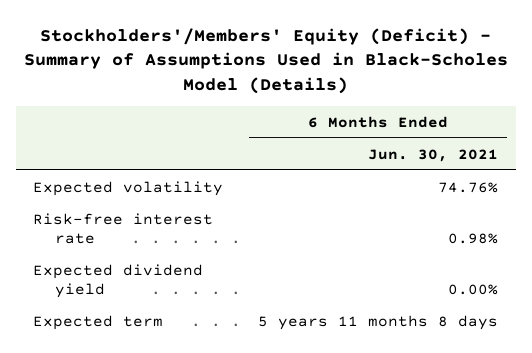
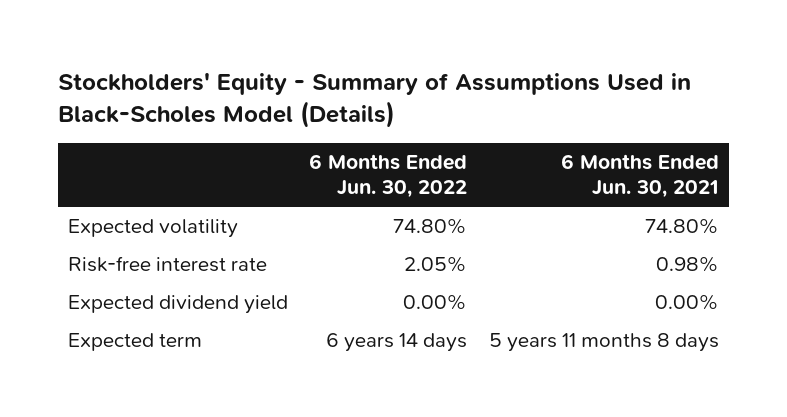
[23,27,508,94] Stockholders'/Members' Equity (Deficit) - Summary of Assumptions Used in Black-Scholes Model (Details) -> [57,72,691,129] Stockholders' Equity - Summary of Assumptions Used in Black-Scholes Model (Details)
none -> [309,153,468,199] 6 Months Ended Jun. 30, 2022
[438,181,499,193] 74.76% -> [644,218,719,235] 74.80%

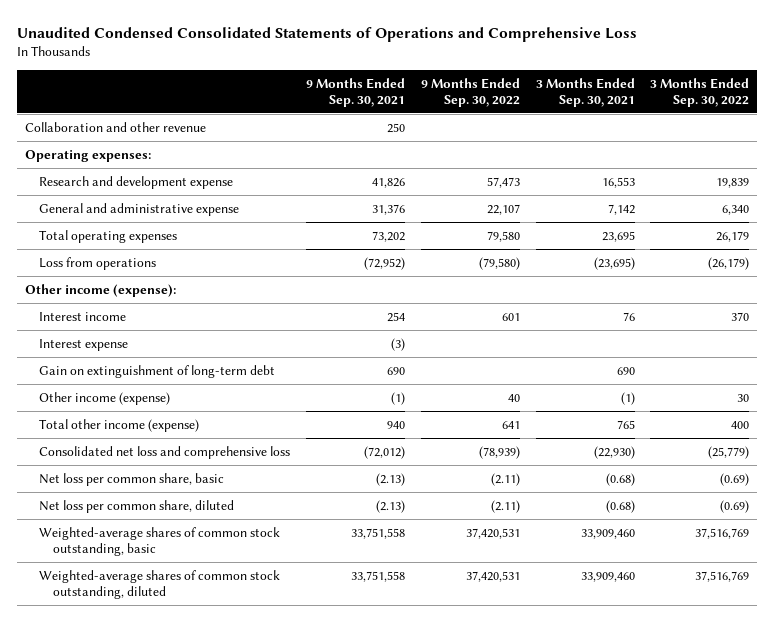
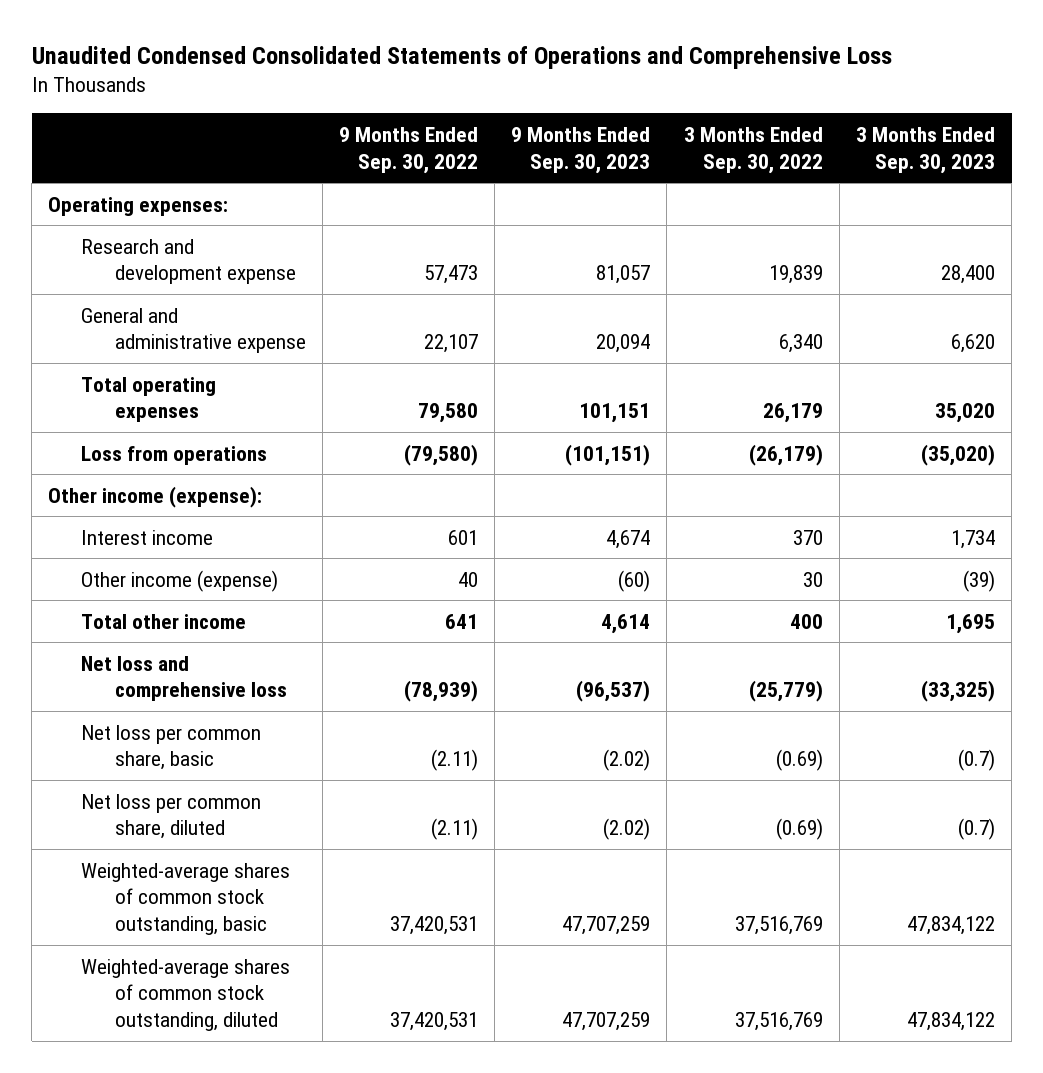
[306,77,406,107] 9 Months Ended Sep. 30, 2021 -> none
[535,77,635,107] 3 Months Ended Sep. 30, 2021 -> none
none -> [511,126,651,174] 9 Months Ended Sep. 30, 2023
none -> [855,126,995,174] 3 Months Ended Sep. 30, 2023
[25,121,207,132] Collaboration and other revenue -> none
[39,338,129,351] Interest expense -> none
[39,364,276,378] Gain on extinguishment of long-term debt -> none
[39,418,200,432] Total other income (expense) -> [81,613,247,629] Total other income
[39,445,291,459] Consolidated net loss and comprehensive loss -> [81,655,287,702] Net loss and comprehensive loss

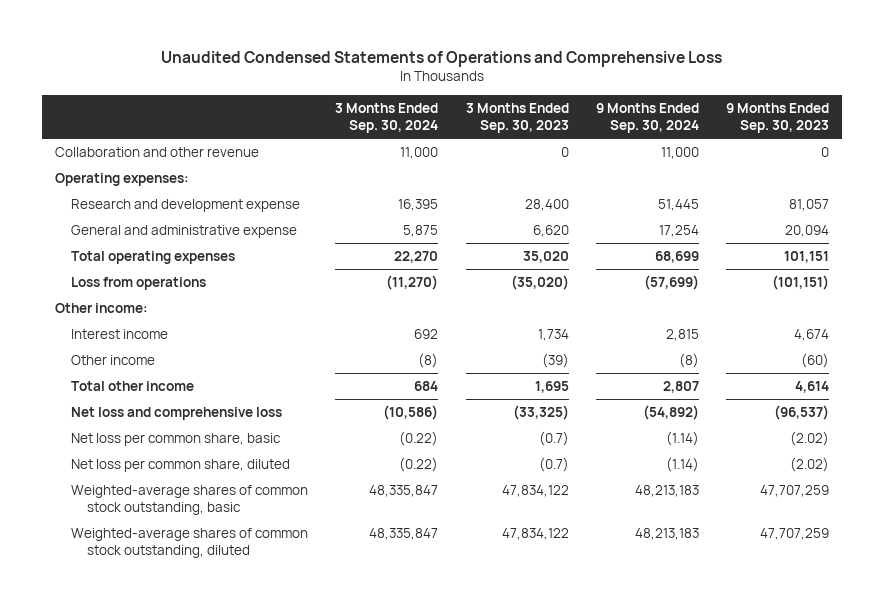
[31,46,892,70] Unaudited Condensed Consolidated Statements of Operations and Comprehensive Loss -> [160,50,722,67] Unaudited Condensed Statements of Operations and Comprehensive Loss
[338,126,478,174] 9 Months Ended Sep. 30, 2022 -> none
[683,126,823,174] 3 Months Ended Sep. 30, 2022 -> none
none -> [335,103,439,134] 3 Months Ended Sep. 30, 2024
none -> [595,103,699,134] 9 Months Ended Sep. 30, 2024
none -> [55,147,260,158] Collaboration and other revenue
[48,485,263,508] Other income (expense): -> [55,303,149,314] Other income:
[81,569,279,592] Other income (expense) -> [71,355,156,366] Other income

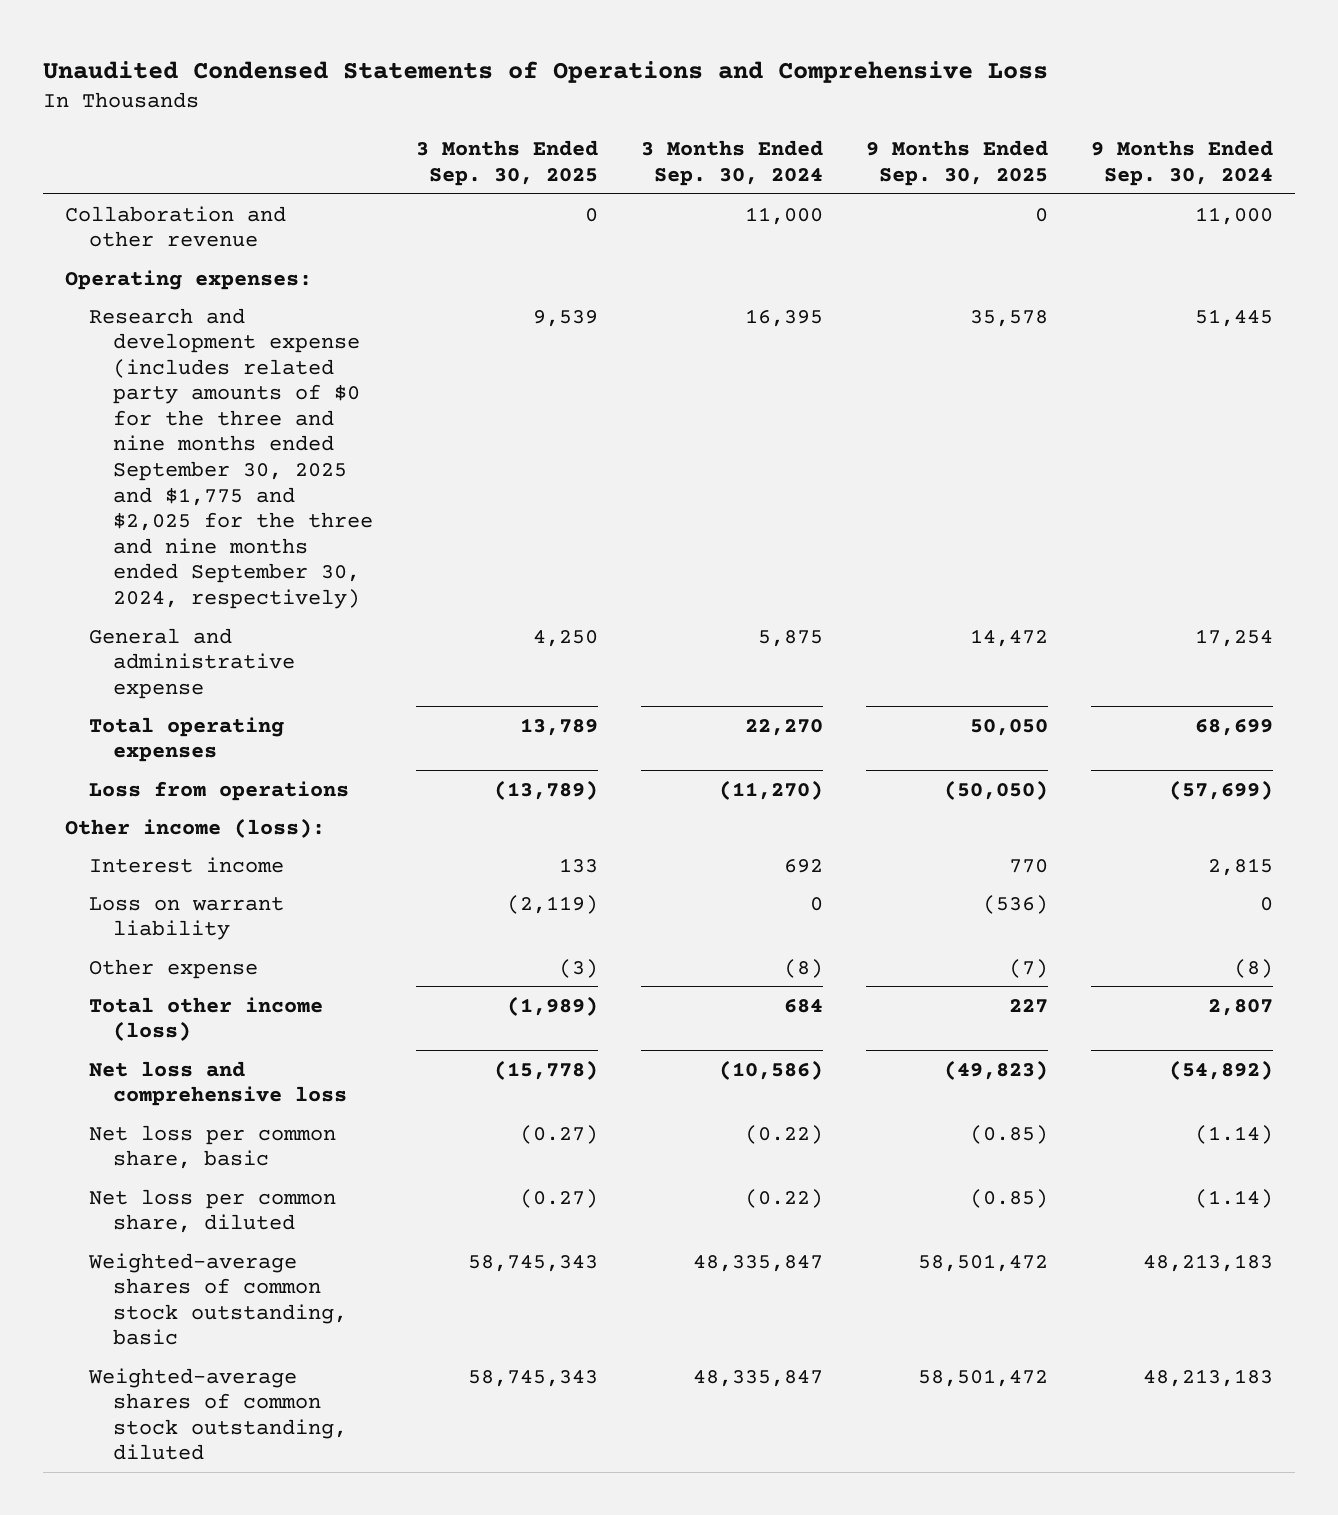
[465,103,569,134] 3 Months Ended Sep. 30, 2023 -> none
[725,103,829,134] 9 Months Ended Sep. 30, 2023 -> none
none -> [416,140,599,186] 3 Months Ended Sep. 30, 2025
none -> [866,140,1049,186] 9 Months Ended Sep. 30, 2025
[71,199,301,213] Research and development expense -> [88,307,374,610] Research and development expense (includes related party amounts of $0 for the three and nine months ended September 30, 2025 and $1,775 and $2,025 for the three and nine months ended September 30, 2024, respectively)
[55,303,149,314] Other income: -> [64,817,325,838] Other income (loss):
[71,355,156,366] Other income -> none
none -> [88,896,284,941] Loss on warrant liability
none -> [88,958,258,979] Other expense
[71,381,195,392] Total other income -> [88,996,323,1042] Total other income (loss)

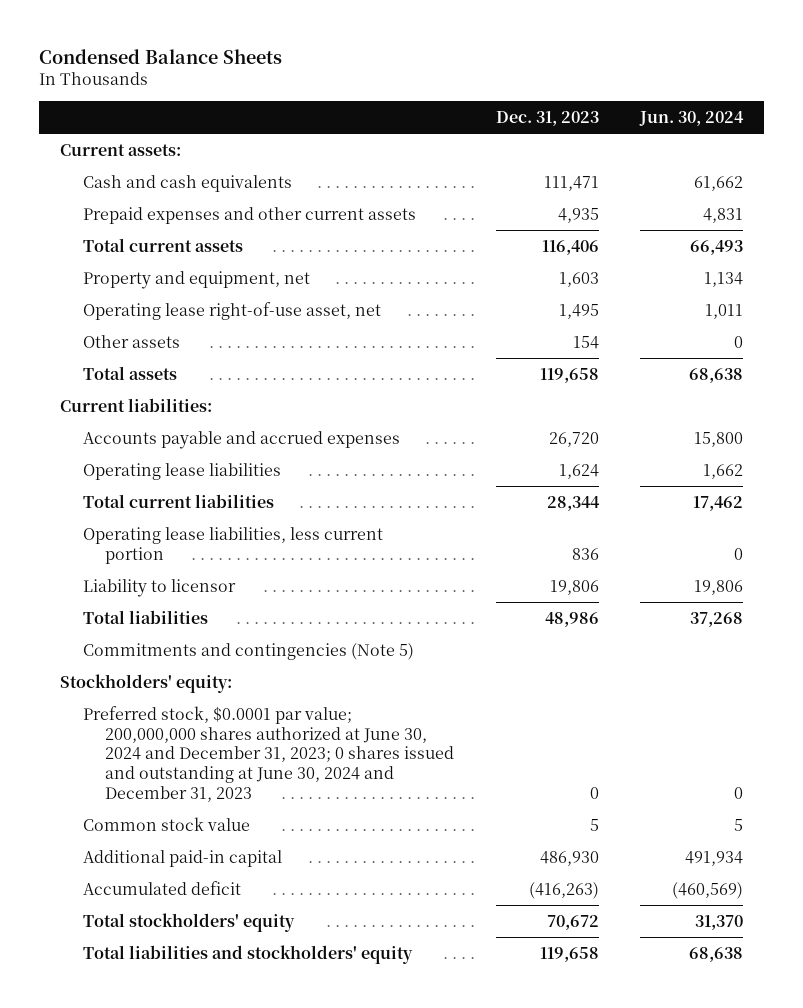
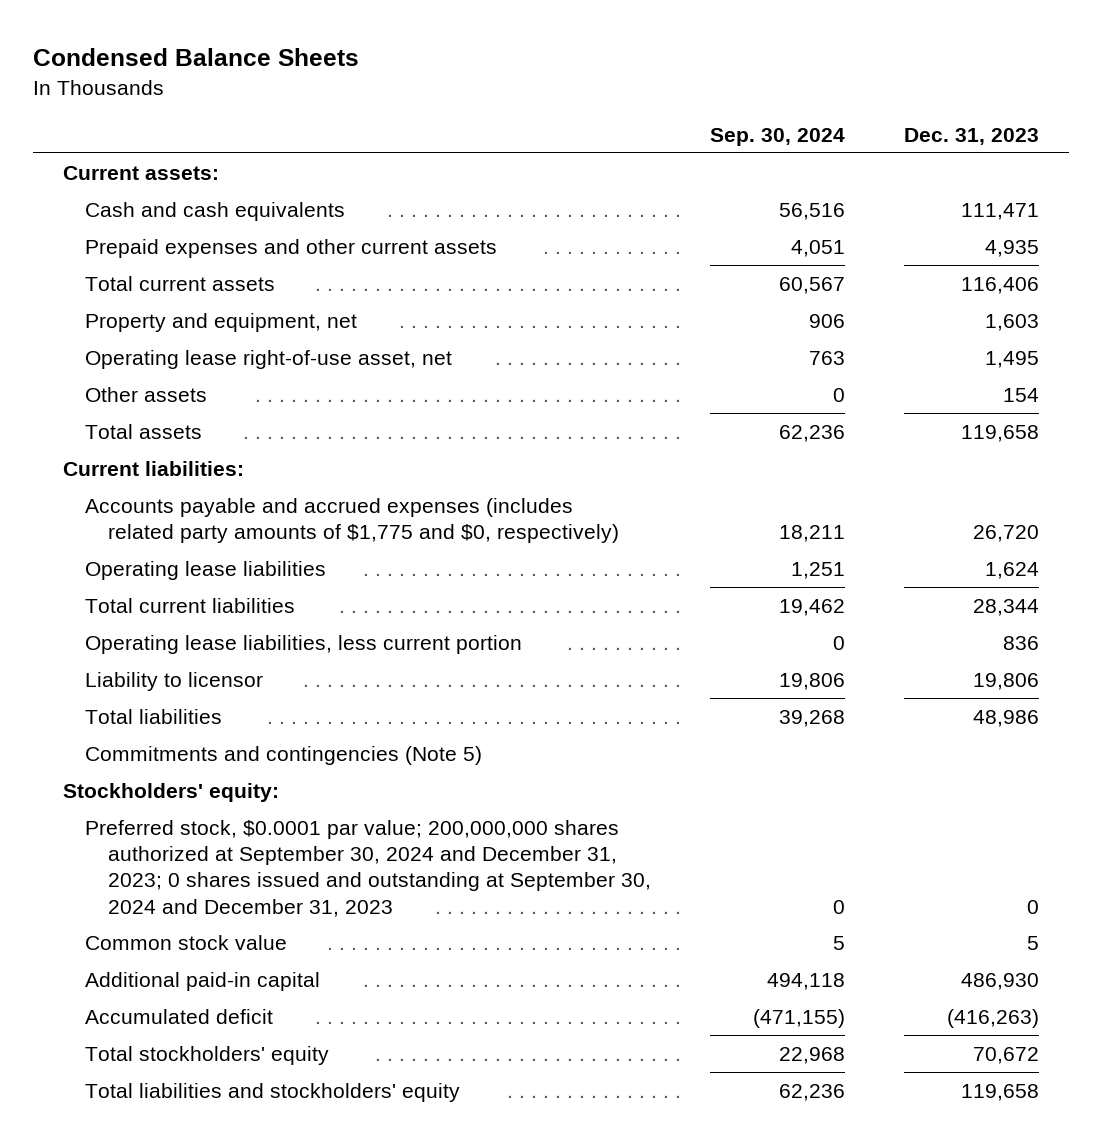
[639,111,745,127] Jun. 30, 2024 -> none
none -> [710,127,846,146] Sep. 30, 2024
[82,430,400,449] Accounts payable and accrued expenses -> [85,497,620,543] Accounts payable and accrued expenses (includes related party amounts of $1,775 and $0, respectively)
[82,705,455,802] Preferred stock, $0.0001 par value; 200,000,000 shares authorized at June 30, 2024 and December 31, 2023; 0 shares issued and outstanding at June 30, 2024 and December 31, 2023 -> [85,819,652,917] Preferred stock, $0.0001 par value; 200,000,000 shares authorized at September 30, 2024 and December 31, 2023; 0 shares issued and outstanding at September 30, 2024 and December 31, 2023

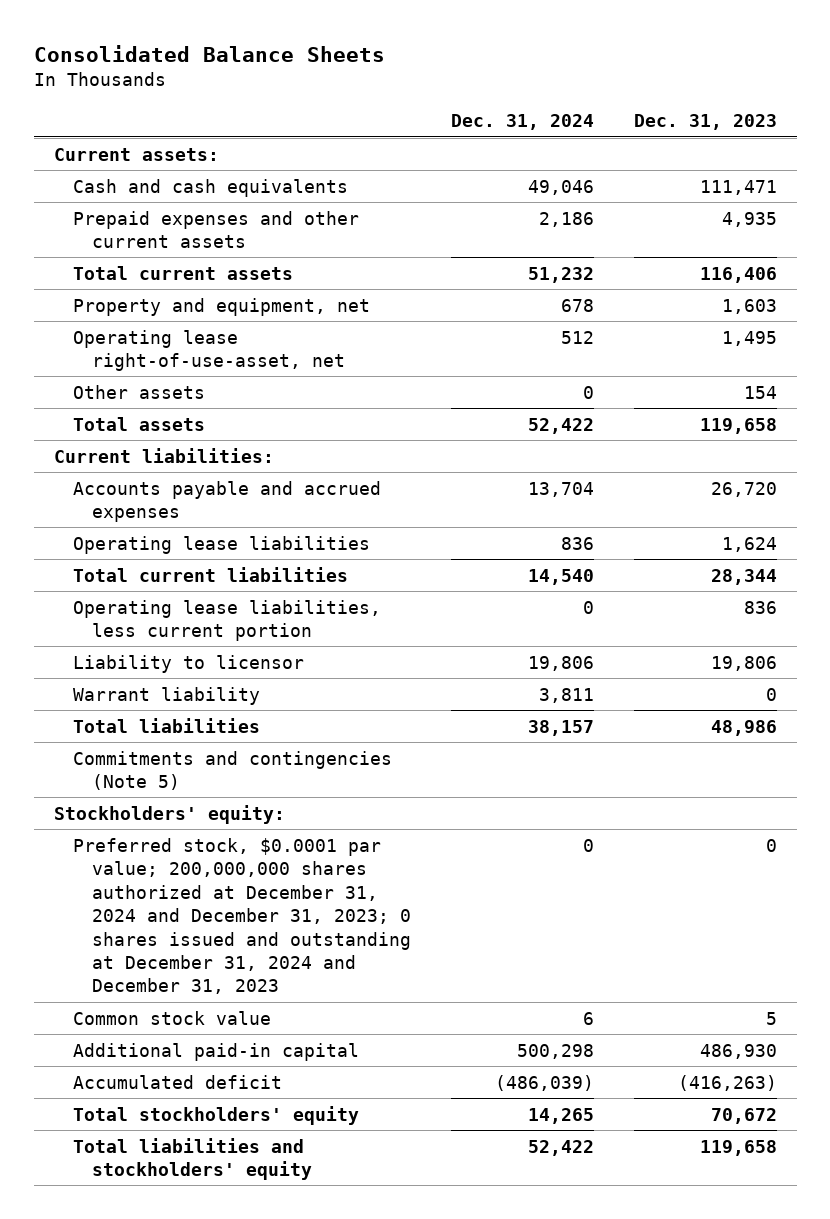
[33,48,360,67] Condensed Balance Sheets -> [33,44,385,62] Consolidated Balance Sheets
[710,127,846,146] Sep. 30, 2024 -> none
none -> [450,114,594,131] Dec. 31, 2024
[85,349,453,369] Operating lease right-of-use asset, net -> [72,329,346,372] Operating lease right-of-use-asset, net
[85,497,620,543] Accounts payable and accrued expenses (includes related party amounts of $1,775 and $0, respectively) -> [72,480,381,523] Accounts payable and accrued expenses
none -> [72,686,260,705] Warrant liability
[85,819,652,917] Preferred stock, $0.0001 par value; 200,000,000 shares authorized at September 30, 2024 and December 31, 2023; 0 shares issued and outstanding at September 30, 2024 and December 31, 2023 -> [72,837,412,995] Preferred stock, $0.0001 par value; 200,000,000 shares authorized at December 31, 2024 and December 31, 2023; 0 shares issued and outstanding at December 31, 2024 and December 31, 2023

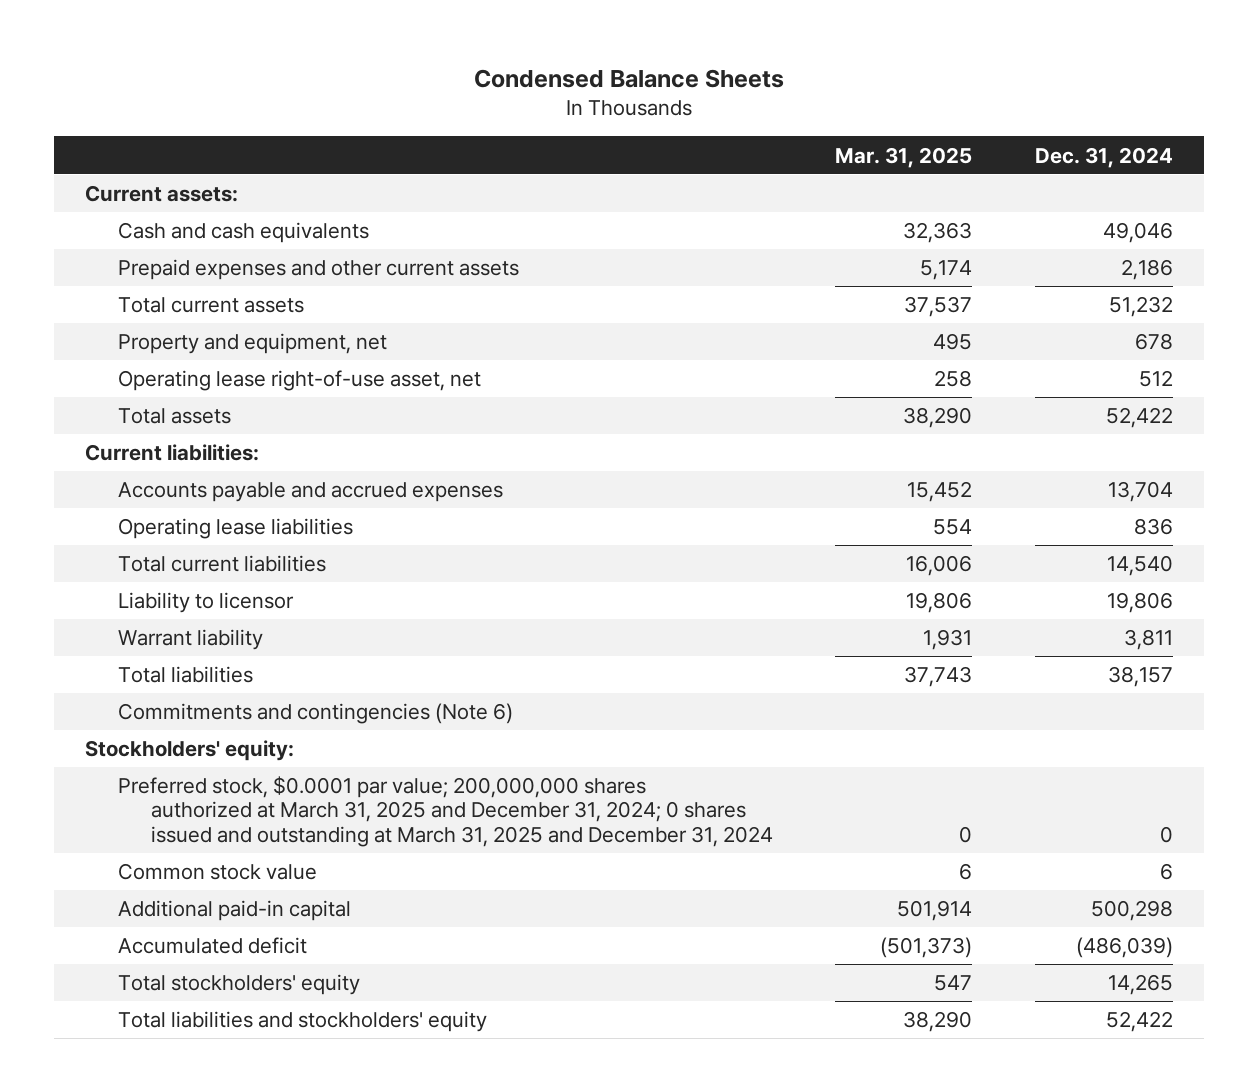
[33,44,385,62] Consolidated Balance Sheets -> [474,68,785,88] Condensed Balance Sheets
[633,114,777,131] Dec. 31, 2023 -> none
none -> [835,146,973,168] Mar. 31, 2025
[72,384,205,399] Other assets -> none
[72,329,346,372] Operating lease right-of-use-asset, net -> [118,370,482,392] Operating lease right-of-use asset, net
[72,599,381,642] Operating lease liabilities, less current portion -> none
[72,750,392,791] Commitments and contingencies (Note 5) -> [118,703,514,725] Commitments and contingencies (Note 6)
[72,837,412,995] Preferred stock, $0.0001 par value; 200,000,000 shares authorized at December 31, 2024 and December 31, 2023; 0 shares issued and outstanding at December 31, 2024 and December 31, 2023 -> [118,776,774,847] Preferred stock, $0.0001 par value; 200,000,000 shares authorized at March 31, 2025 and December 31, 2024; 0 shares issued and outstanding at March 31, 2025 and December 31, 2024

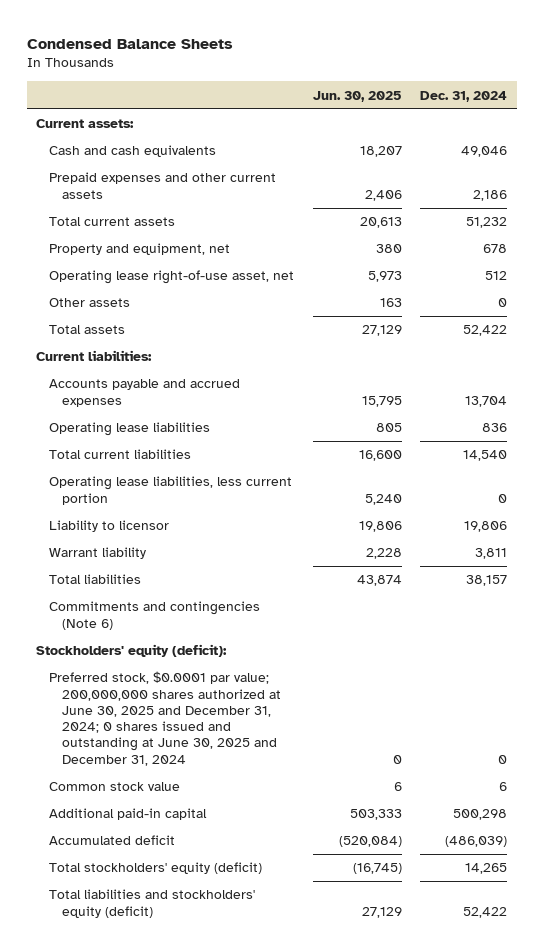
[835,146,973,168] Mar. 31, 2025 -> none
none -> [312,90,402,102] Jun. 30, 2025
none -> [49,298,131,308] Other assets
none -> [49,476,293,505] Operating lease liabilities, less current portion
[85,740,295,762] Stockholders' equity: -> [36,644,228,658] Stockholders' equity (deficit):
[118,776,774,847] Preferred stock, $0.0001 par value; 200,000,000 shares authorized at March 31, 2025 and December 31, 2024; 0 shares issued and outstanding at March 31, 2025 and December 31, 2024 -> [49,671,281,766] Preferred stock, $0.0001 par value; 200,000,000 shares authorized at June 30, 2025 and December 31, 2024; 0 shares issued and outstanding at June 30, 2025 and December 31, 2024
[118,974,361,996] Total stockholders' equity -> [49,862,263,875] Total stockholders' equity (deficit)
[118,1011,488,1033] Total liabilities and stockholders' equity -> [49,889,256,918] Total liabilities and stockholders' equity (deficit)

